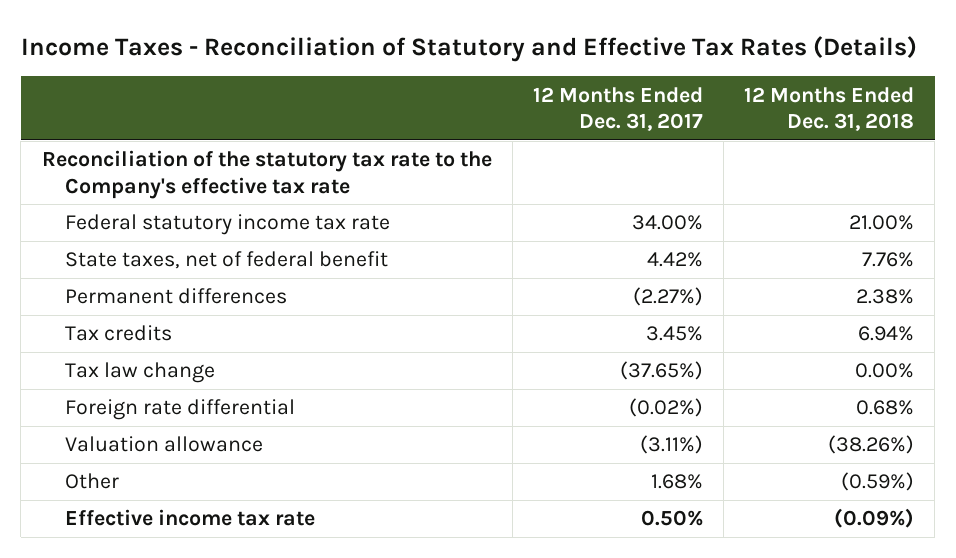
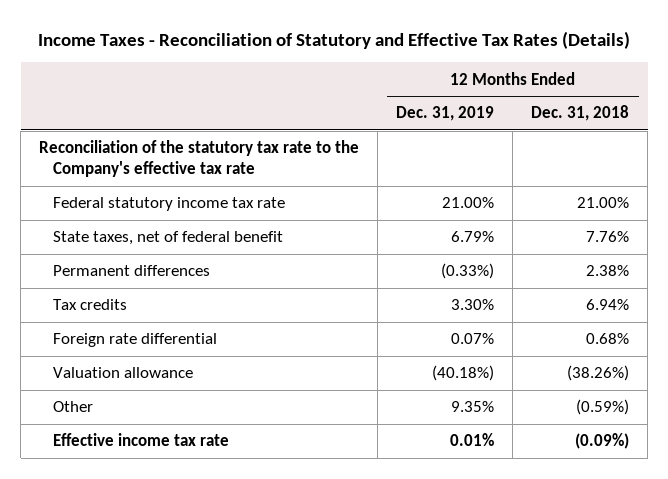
[532,86,703,132] 12 Months Ended Dec. 31, 2017 -> none
none -> [396,106,495,122] Dec. 31, 2019
[64,362,215,384] Tax law change -> none

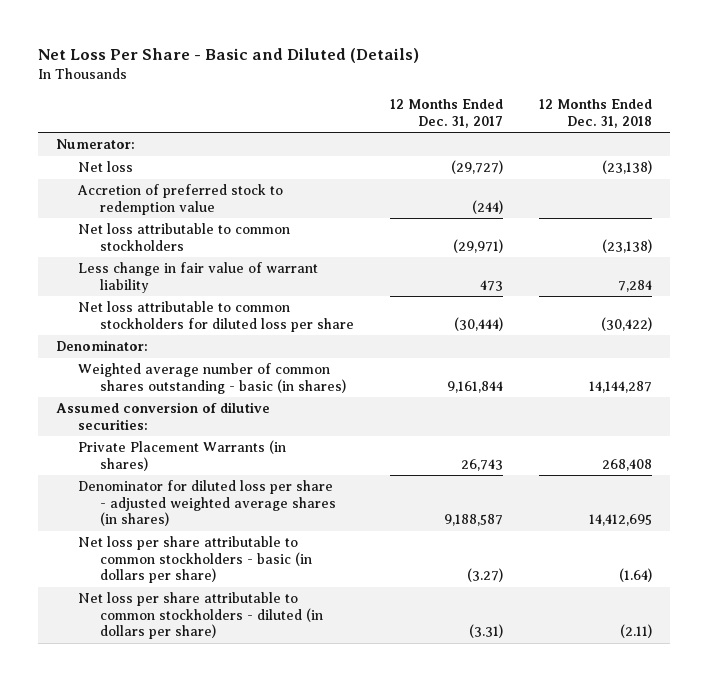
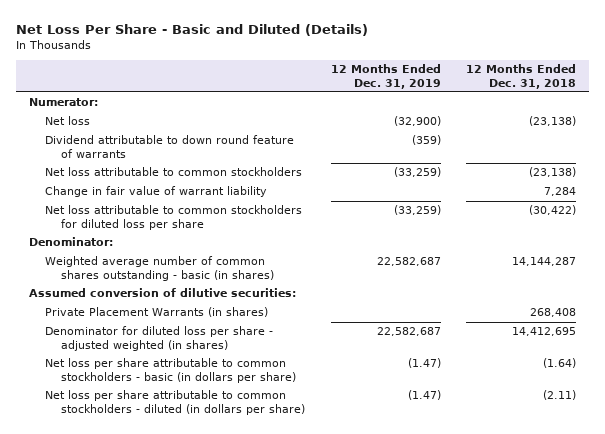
[389,99,503,128] 12 Months Ended Dec. 31, 2017 -> none
none -> [330,64,441,89] 12 Months Ended Dec. 31, 2019
[76,184,283,215] Accretion of preferred stock to redemption value -> none
none -> [45,135,295,158] Dividend attributable to down round feature of warrants
[77,262,318,293] Less change in fair value of warrant liability -> [45,186,268,198] Change in fair value of warrant liability
[77,480,336,527] Denominator for diluted loss per share - adjusted weighted average shares (in shares) -> [45,326,274,351] Denominator for diluted loss per share - adjusted weighted (in shares)

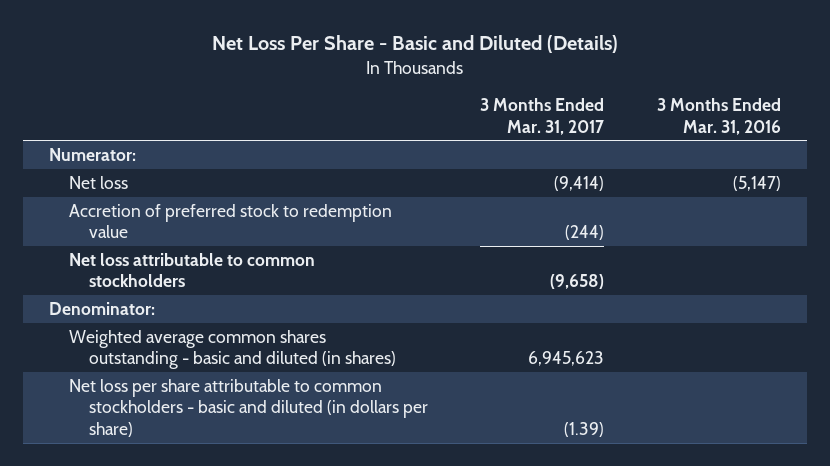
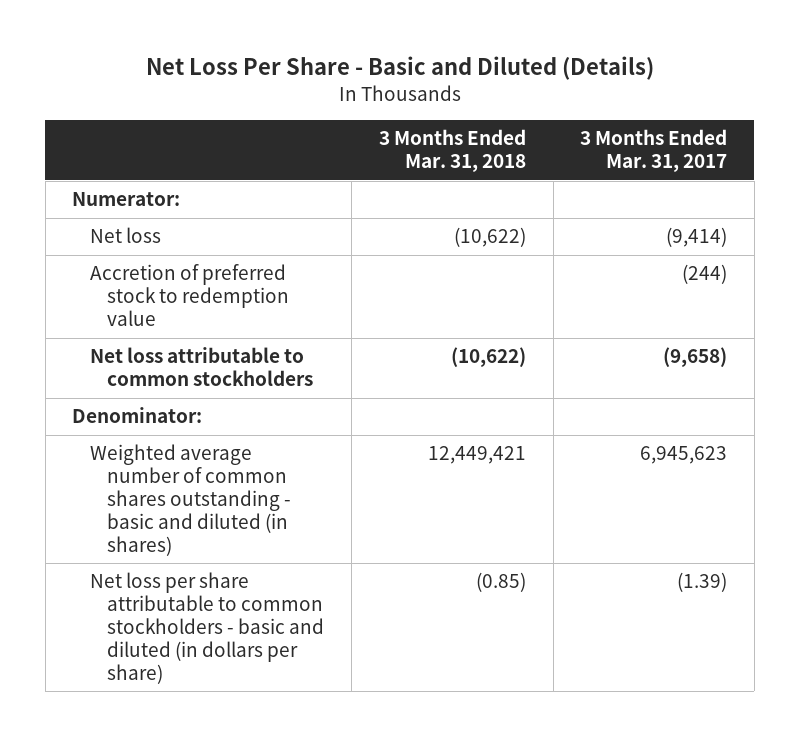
[656,98,781,135] 3 Months Ended Mar. 31, 2016 -> none
none -> [378,129,526,173] 3 Months Ended Mar. 31, 2018
[69,330,397,370] Weighted average common shares outstanding - basic and diluted (in shares) -> [89,444,292,557] Weighted average number of common shares outstanding - basic and diluted (in shares)

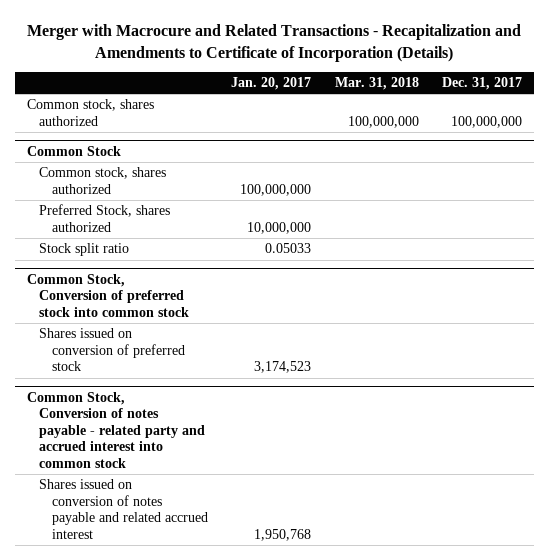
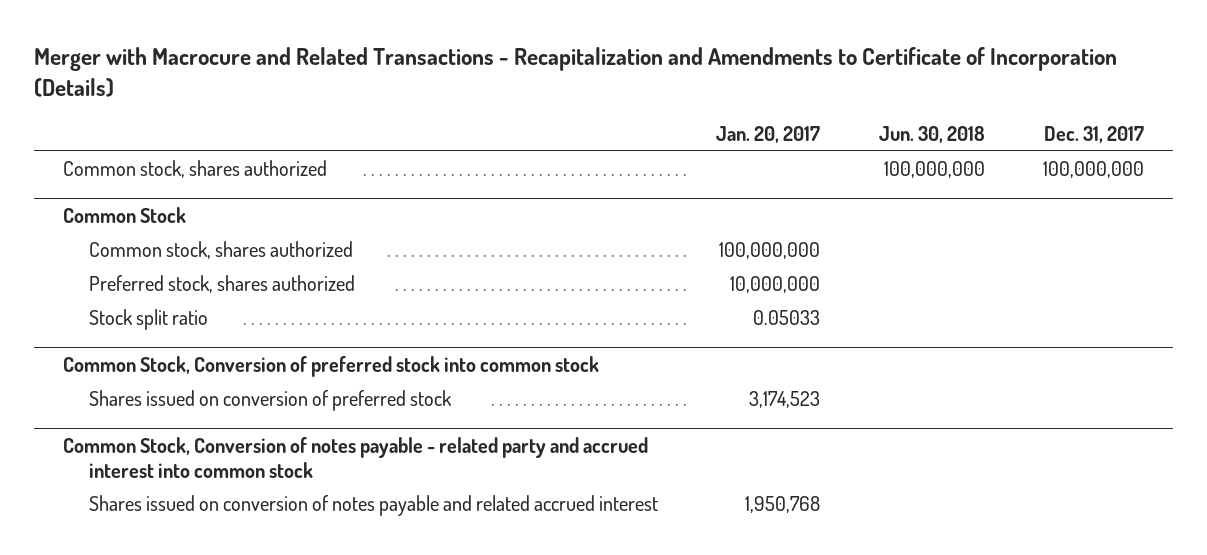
[334,76,419,90] Mar. 31, 2018 -> none
none -> [878,126,985,144] Jun. 30, 2018
[39,204,171,232] Preferred Stock, shares authorized -> [88,275,355,294] Preferred stock, shares authorized

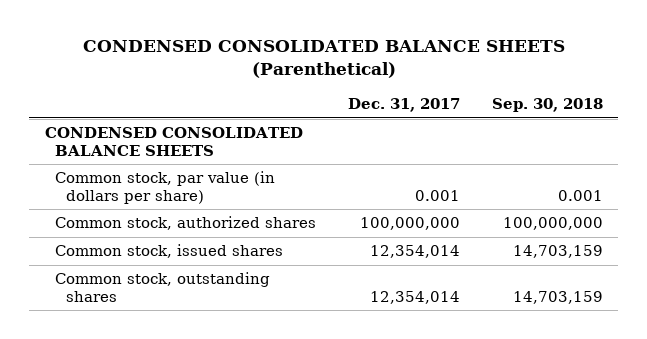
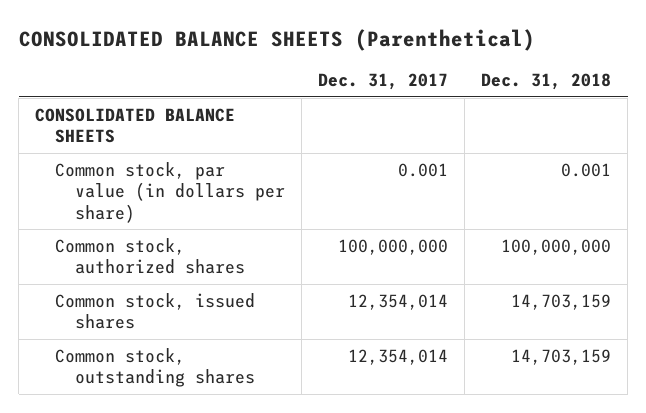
[82,39,565,78] CONDENSED CONSOLIDATED BALANCE SHEETS (Parenthetical) -> [18,28,535,51] CONSOLIDATED BALANCE SHEETS (Parenthetical)
[491,98,603,113] Sep. 30, 2018 -> none
none -> [481,73,612,91] Dec. 31, 2018
[44,127,303,156] CONDENSED CONSOLIDATED BALANCE SHEETS -> [35,107,236,144] CONSOLIDATED BALANCE SHEETS

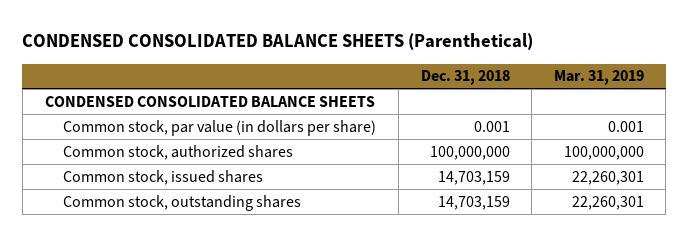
[18,28,535,51] CONSOLIDATED BALANCE SHEETS (Parenthetical) -> [22,33,534,51] CONDENSED CONSOLIDATED BALANCE SHEETS (Parenthetical)
[317,73,448,91] Dec. 31, 2017 -> none
none -> [553,70,644,86] Mar. 31, 2019
[35,107,236,144] CONSOLIDATED BALANCE SHEETS -> [44,95,375,107] CONDENSED CONSOLIDATED BALANCE SHEETS

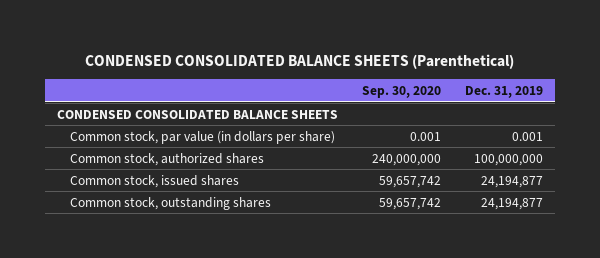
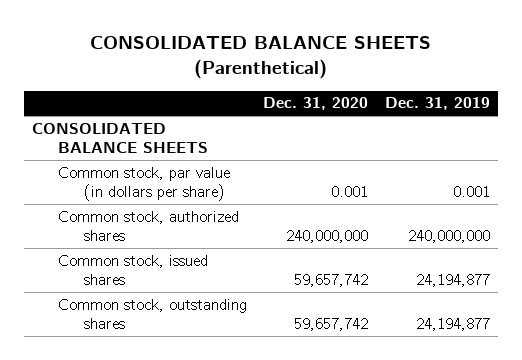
[84,53,514,69] CONDENSED CONSOLIDATED BALANCE SHEETS (Parenthetical) -> [89,36,431,80] CONSOLIDATED BALANCE SHEETS (Parenthetical)
[361,86,441,99] Sep. 30, 2020 -> none
none -> [263,97,369,111] Dec. 31, 2020
[56,109,338,119] CONDENSED CONSOLIDATED BALANCE SHEETS -> [32,122,208,154] CONSOLIDATED BALANCE SHEETS
[473,153,543,166] 100,000,000 -> [407,230,490,244] 240,000,000

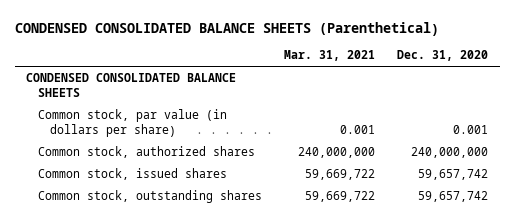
[89,36,431,80] CONSOLIDATED BALANCE SHEETS (Parenthetical) -> [14,21,439,36] CONDENSED CONSOLIDATED BALANCE SHEETS (Parenthetical)
[384,97,490,111] Dec. 31, 2019 -> none
none -> [284,50,376,62] Mar. 31, 2021
[32,122,208,154] CONSOLIDATED BALANCE SHEETS -> [25,73,236,97] CONDENSED CONSOLIDATED BALANCE SHEETS

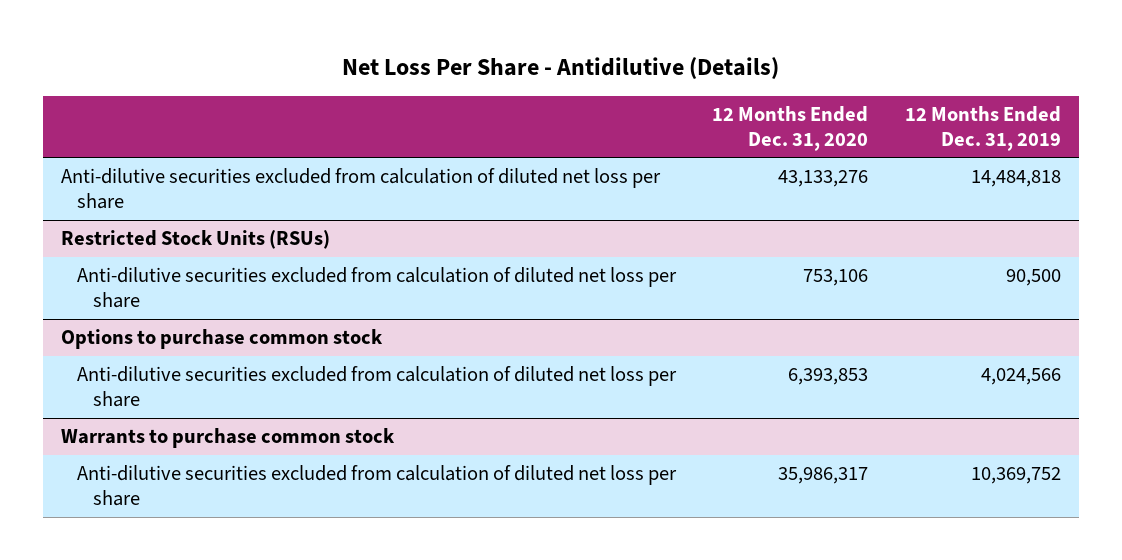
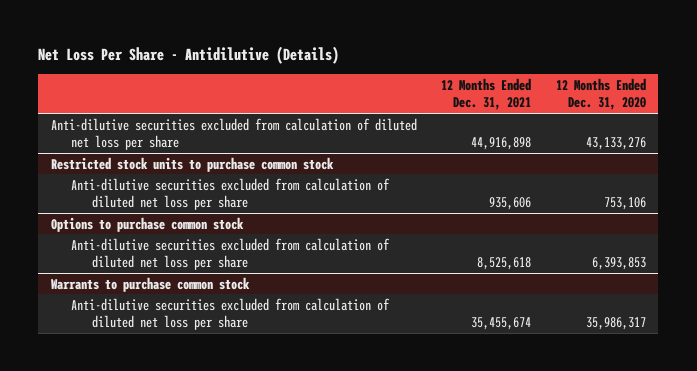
[904,105,1061,151] 12 Months Ended Dec. 31, 2019 -> none
none -> [441,78,532,111] 12 Months Ended Dec. 31, 2021
[60,230,330,250] Restricted Stock Units (RSUs) -> [50,156,334,172] Restricted stock units to purchase common stock

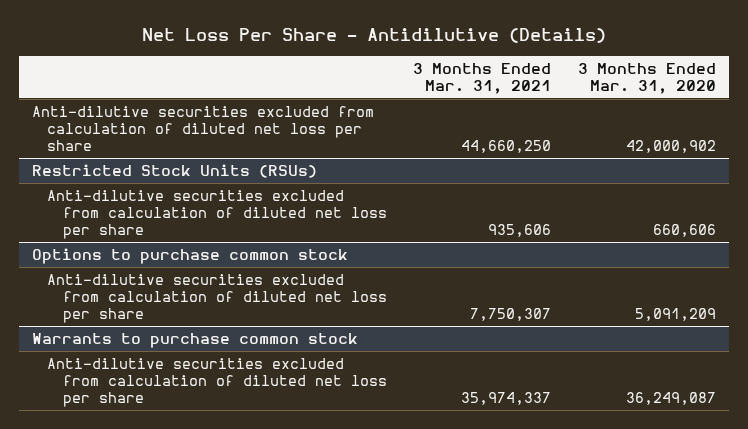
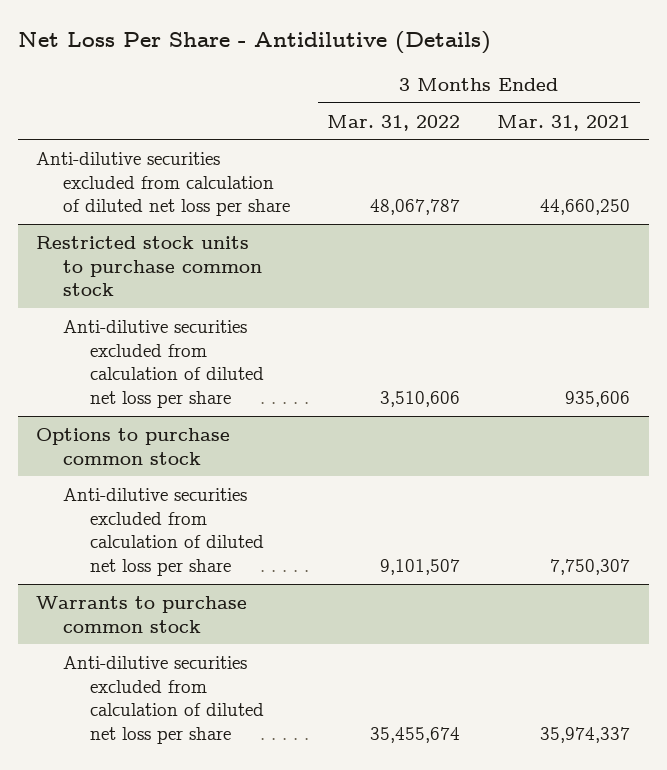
[577,62,716,94] 3 Months Ended Mar. 31, 2020 -> none
none -> [327,114,461,131] Mar. 31, 2022
[32,163,318,178] Restricted Stock Units (RSUs) -> [36,235,263,297] Restricted stock units to purchase common stock

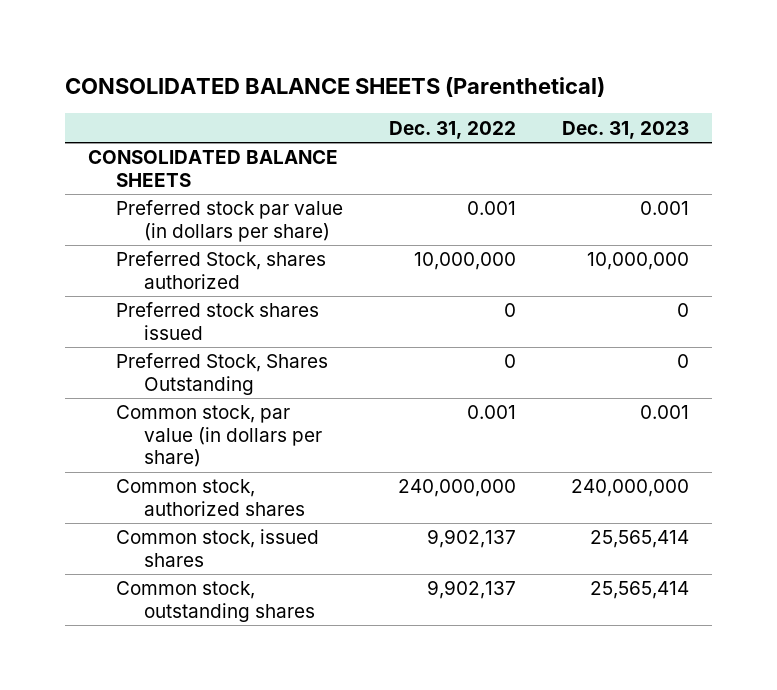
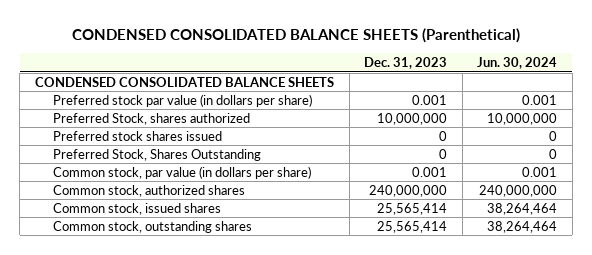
[64,77,605,98] CONSOLIDATED BALANCE SHEETS (Parenthetical) -> [72,28,521,44] CONDENSED CONSOLIDATED BALANCE SHEETS (Parenthetical)
[388,120,516,139] Dec. 31, 2022 -> none
none -> [477,57,558,70] Jun. 30, 2024
[87,150,338,187] CONSOLIDATED BALANCE SHEETS -> [35,76,335,87] CONDENSED CONSOLIDATED BALANCE SHEETS

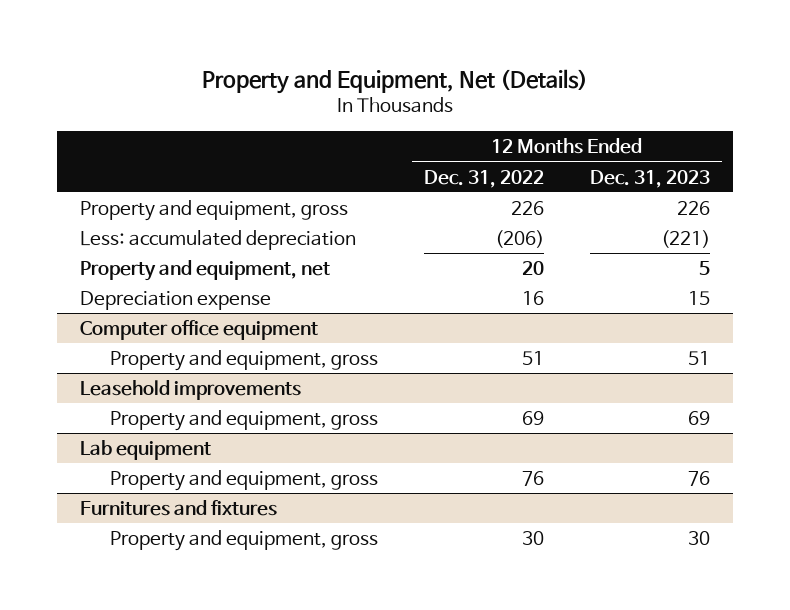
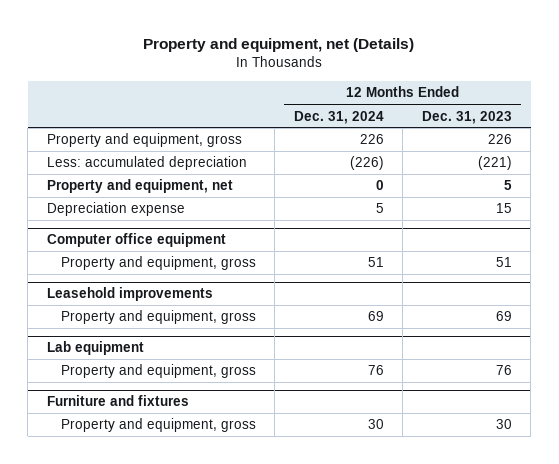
[202,68,589,94] Property and Equipment, Net (Details) -> [143,37,415,52] Property and equipment, net (Details)
[423,169,544,188] Dec. 31, 2022 -> none
none -> [293,110,384,124] Dec. 31, 2024
[80,499,278,516] Furnitures and fixtures -> [46,395,189,407] Furniture and fixtures

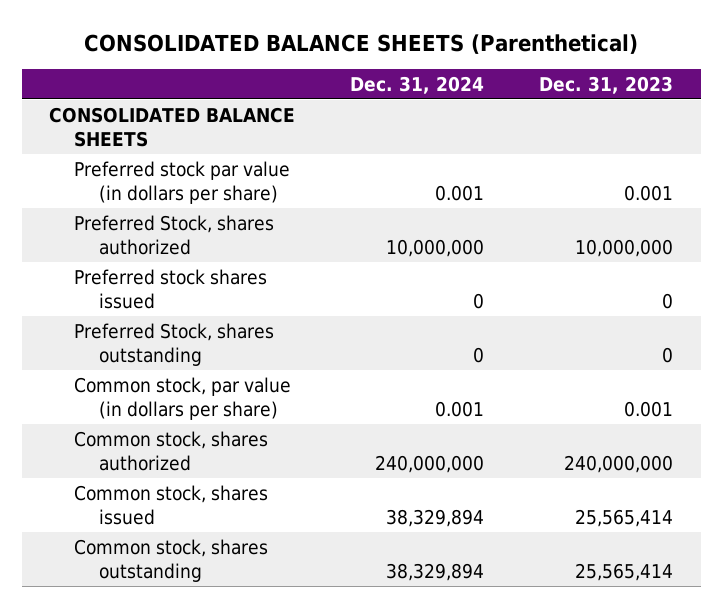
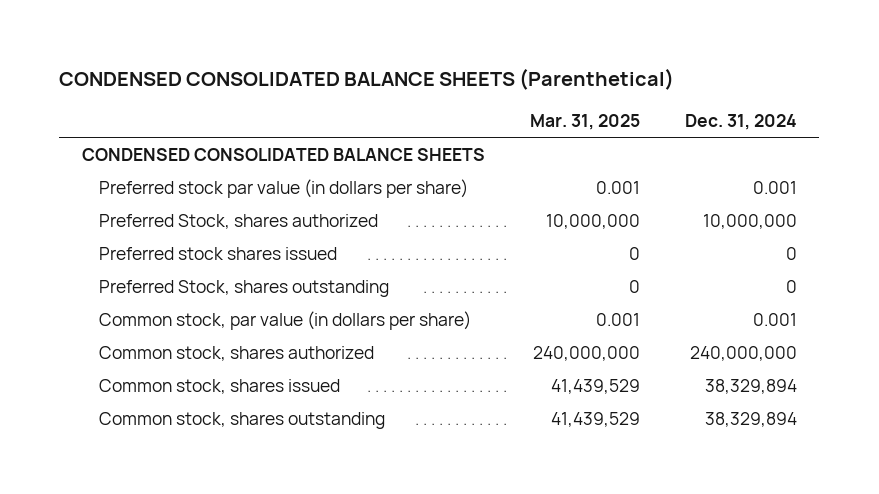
[84,33,639,54] CONSOLIDATED BALANCE SHEETS (Parenthetical) -> [59,68,675,91] CONDENSED CONSOLIDATED BALANCE SHEETS (Parenthetical)
[539,75,674,94] Dec. 31, 2023 -> none
none -> [529,113,640,130] Mar. 31, 2025
[49,106,296,147] CONSOLIDATED BALANCE SHEETS -> [81,148,485,162] CONDENSED CONSOLIDATED BALANCE SHEETS

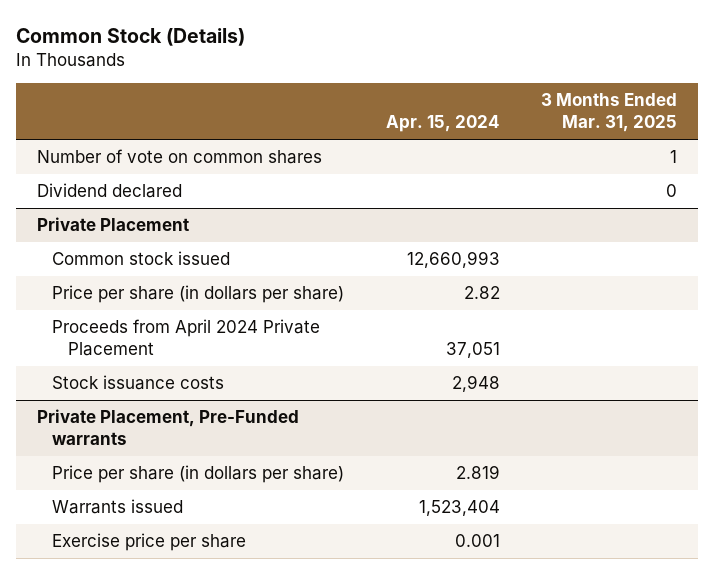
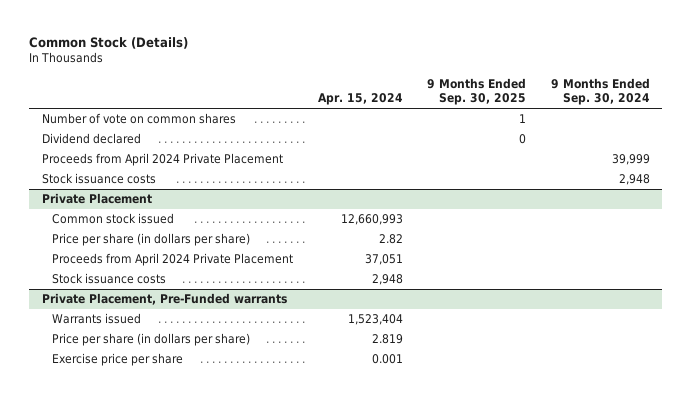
[541,93,678,133] 3 Months Ended Mar. 31, 2025 -> none
none -> [427,78,527,106] 9 Months Ended Sep. 30, 2025
none -> [550,78,650,106] 9 Months Ended Sep. 30, 2024
none -> [41,153,283,167] Proceeds from April 2024 Private Placement
none -> [41,173,156,185] Stock issuance costs
[52,465,345,484] Price per share (in dollars per share) -> [51,333,250,347] Price per share (in dollars per share)

